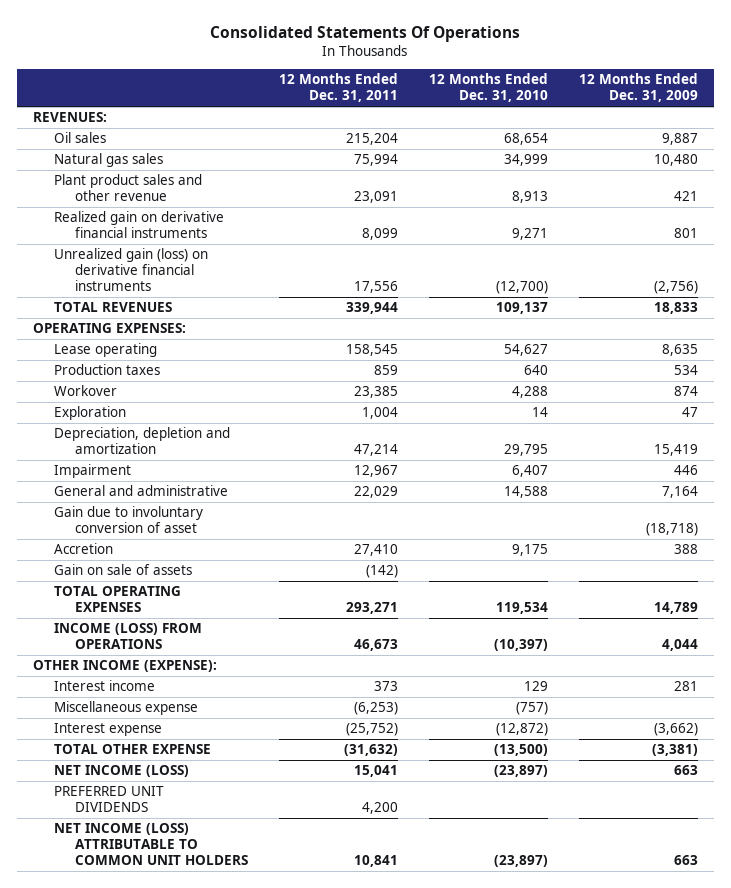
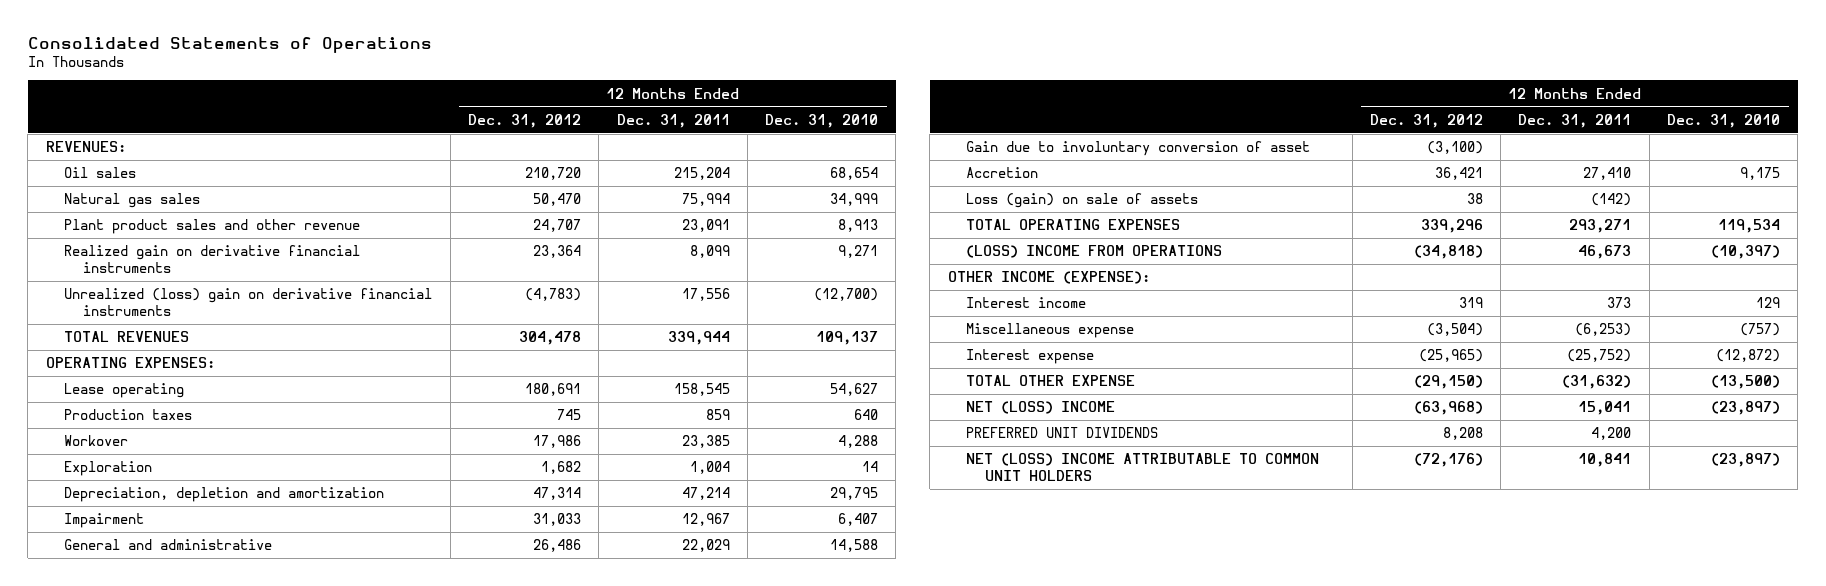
[210,25,521,42] Consolidated Statements Of Operations -> [27,36,432,53] Consolidated Statements of Operations
[579,73,699,103] 12 Months Ended Dec. 31, 2009 -> none
none -> [467,113,581,128] Dec. 31, 2012
[53,248,208,292] Unrealized gain (loss) on derivative financial instruments -> [64,288,433,316] Unrealized (loss) gain on derivative financial instruments
[53,564,192,576] Gain on sale of assets -> [966,193,1199,209] Loss (gain) on sale of assets
[53,623,202,650] INCOME (LOSS) FROM OPERATIONS -> [966,245,1223,259] (LOSS) INCOME FROM OPERATIONS
[53,765,189,778] NET INCOME (LOSS) -> [966,401,1116,415] NET (LOSS) INCOME
[53,823,248,866] NET INCOME (LOSS) ATTRIBUTABLE TO COMMON UNIT HOLDERS -> [966,453,1320,481] NET (LOSS) INCOME ATTRIBUTABLE TO COMMON UNIT HOLDERS

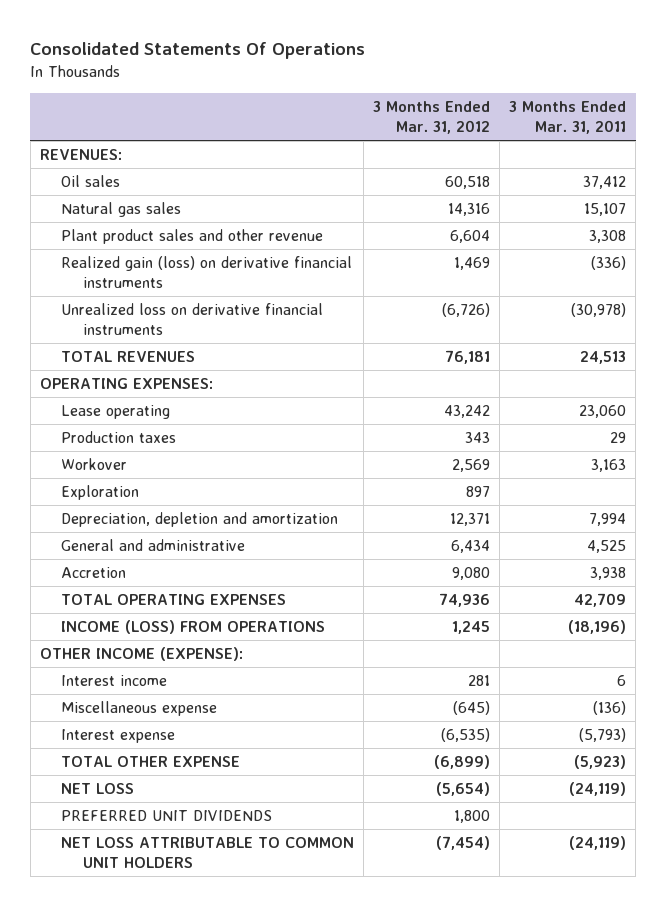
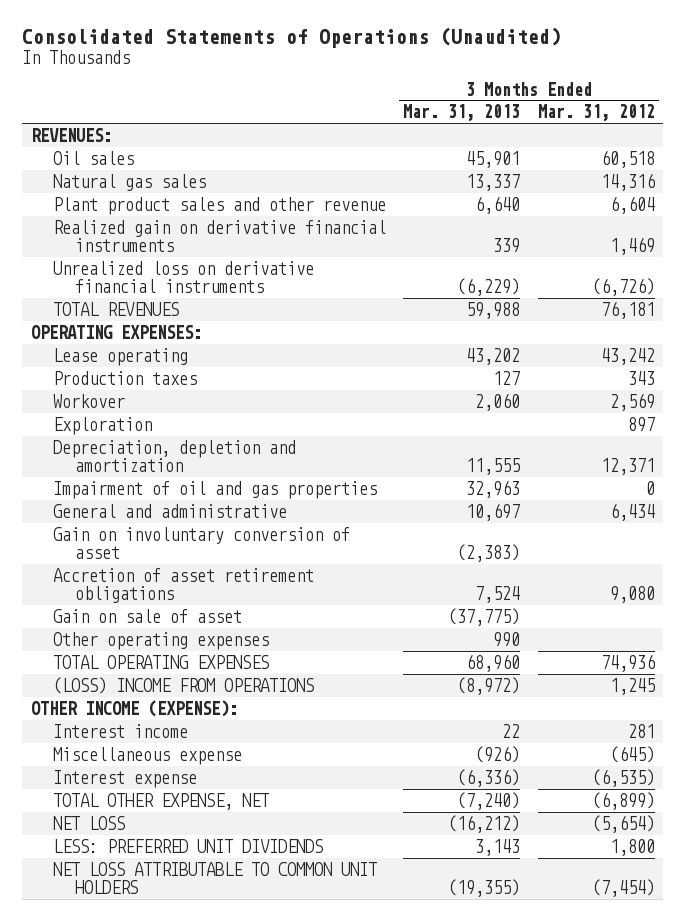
[30,42,366,60] Consolidated Statements Of Operations -> [22,27,562,49] Consolidated Statements of Operations (Unaudited)
[509,101,627,135] 3 Months Ended Mar. 31, 2011 -> none
none -> [403,104,521,122] Mar. 31, 2013
[61,256,353,289] Realized gain (loss) on derivative financial instruments -> [53,219,387,253] Realized gain on derivative financial instruments
none -> [53,480,378,499] Impairment of oil and gas properties
none -> [53,526,351,560] Gain on involuntary conversion of asset
[61,567,127,579] Accretion -> [53,567,315,604] Accretion of asset retirement obligations
none -> [53,608,243,623] Gain on sale of asset
none -> [53,631,270,650] Other operating expenses
[61,620,326,635] INCOME (LOSS) FROM OPERATIONS -> [53,676,315,694] (LOSS) INCOME FROM OPERATIONS
[61,756,241,768] TOTAL OTHER EXPENSE -> [53,792,270,810] TOTAL OTHER EXPENSE, NET
[61,810,273,822] PREFERRED UNIT DIVIDENDS -> [53,838,324,853] LESS: PREFERRED UNIT DIVIDENDS

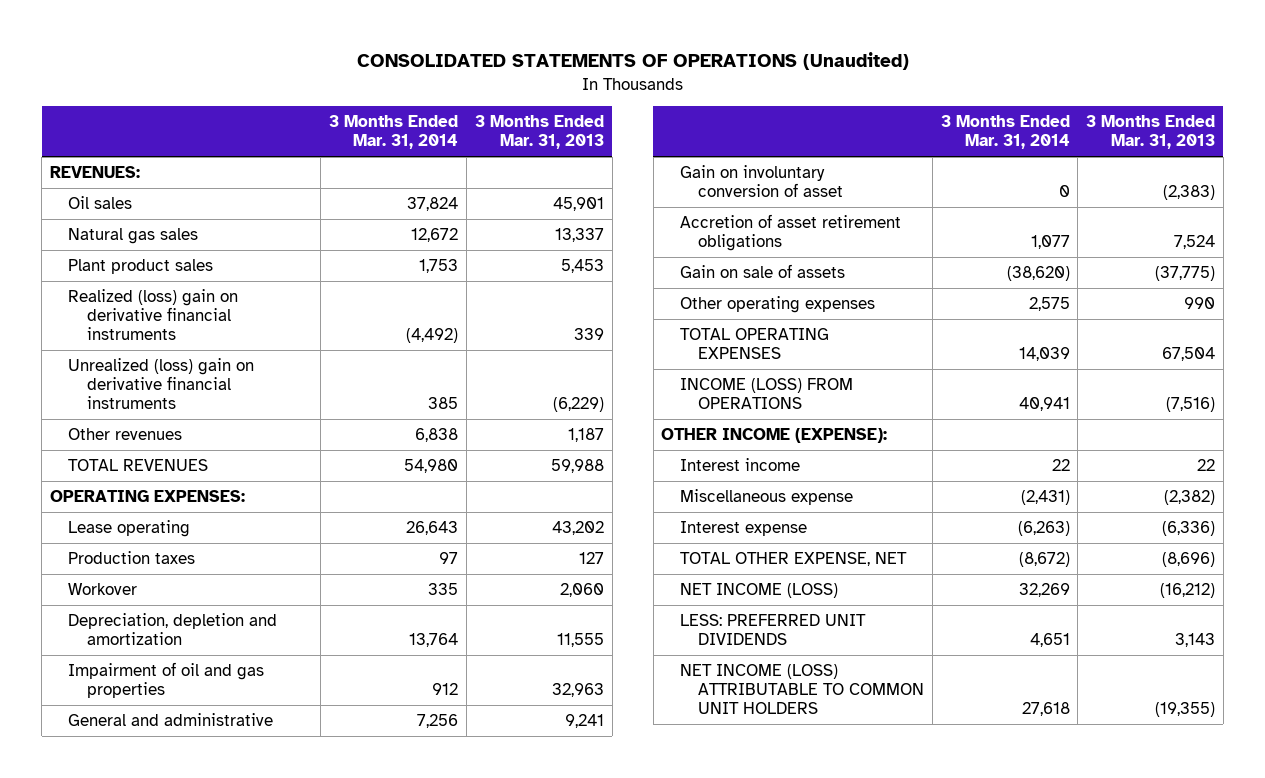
[22,27,562,49] Consolidated Statements of Operations (Unaudited) -> [356,52,909,71] CONSOLIDATED STATEMENTS OF OPERATIONS (Unaudited)
[537,104,655,122] Mar. 31, 2012 -> none
none -> [329,115,459,150] 3 Months Ended Mar. 31, 2014
[53,196,387,215] Plant product sales and other revenue -> [68,259,214,275] Plant product sales
[475,195,521,214] 6,640 -> [560,259,604,274] 5,453
[53,219,387,253] Realized gain on derivative financial instruments -> [68,289,239,341] Realized (loss) gain on derivative financial instruments
[53,260,315,294] Unrealized loss on derivative financial instruments -> [68,358,255,410] Unrealized (loss) gain on derivative financial instruments
none -> [68,428,183,441] Other revenues
[53,416,153,435] Exploration -> none
[466,502,521,521] 10,697 -> [564,714,604,729] 9,241
[53,608,243,623] Gain on sale of asset -> [679,264,845,279] Gain on sale of assets
[466,653,521,672] 68,960 -> [1162,347,1216,362] 67,504
[53,676,315,694] (LOSS) INCOME FROM OPERATIONS -> [679,378,853,410] INCOME (LOSS) FROM OPERATIONS
[457,676,521,695] (8,972) -> [1166,397,1216,413] (7,516)
[475,745,521,763] (926) -> [1164,490,1216,506] (2,382)
[457,791,521,810] (7,240) -> [1162,552,1216,568] (8,696)
[53,815,126,830] NET LOSS -> [679,583,838,599] NET INCOME (LOSS)
[53,861,378,895] NET LOSS ATTRIBUTABLE TO COMMON UNIT HOLDERS -> [679,664,925,715] NET INCOME (LOSS) ATTRIBUTABLE TO COMMON UNIT HOLDERS

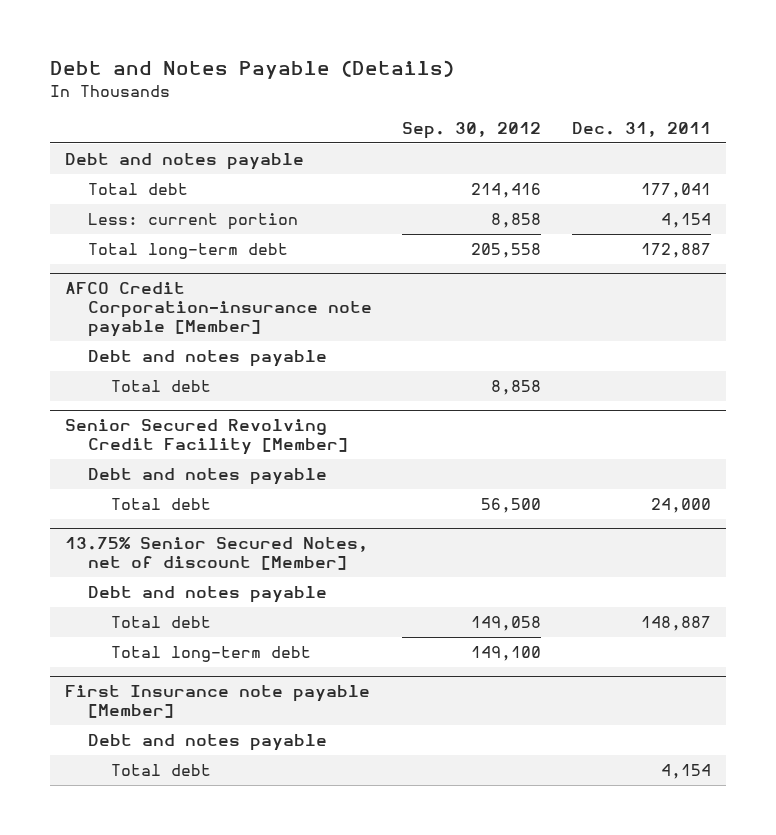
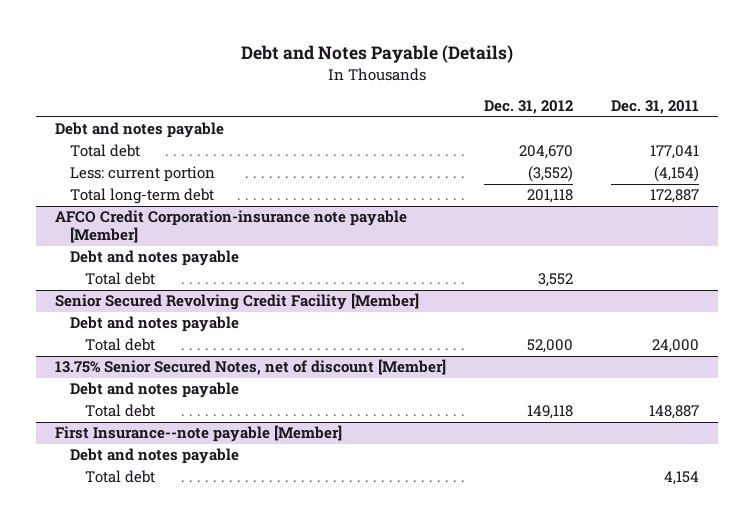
[402,121,542,139] Sep. 30, 2012 -> none
none -> [483,100,573,115] Dec. 31, 2012
[660,213,711,229] 4,154 -> [654,166,700,183] (4,154)
[111,646,312,663] Total long-term debt -> none
[64,685,370,719] First Insurance note payable [Member] -> [54,425,342,443] First Insurance--note payable [Member]

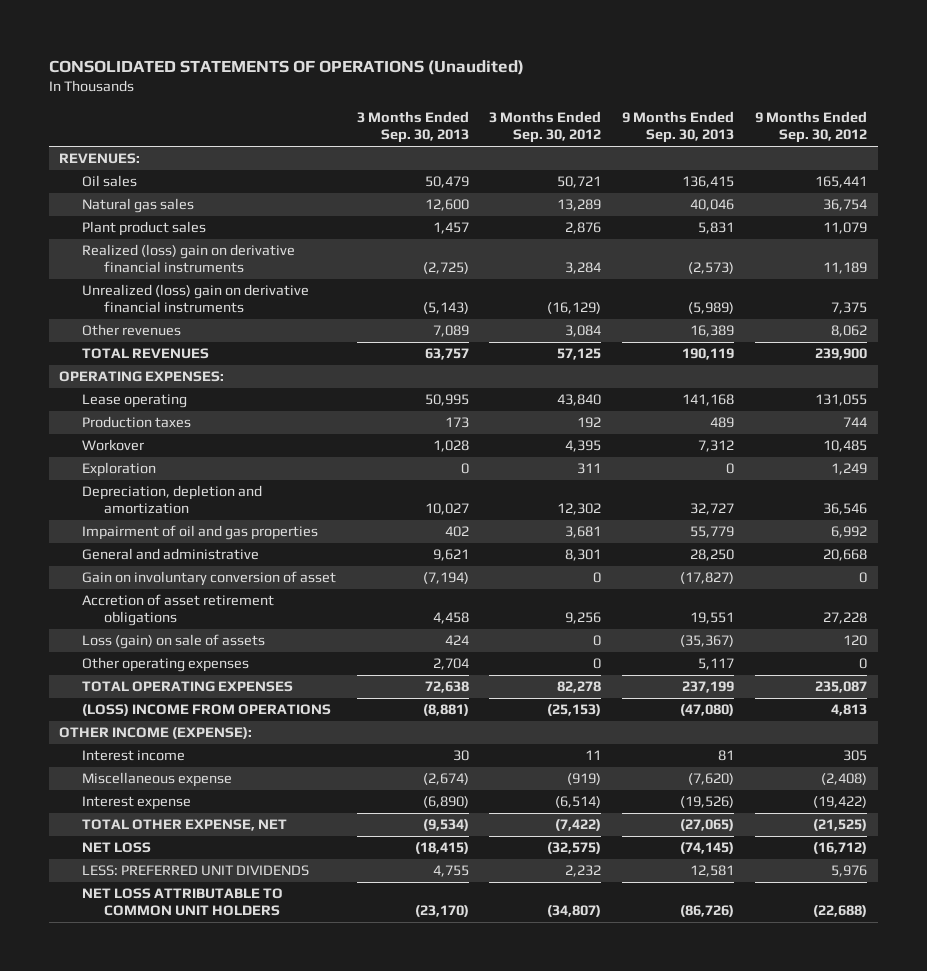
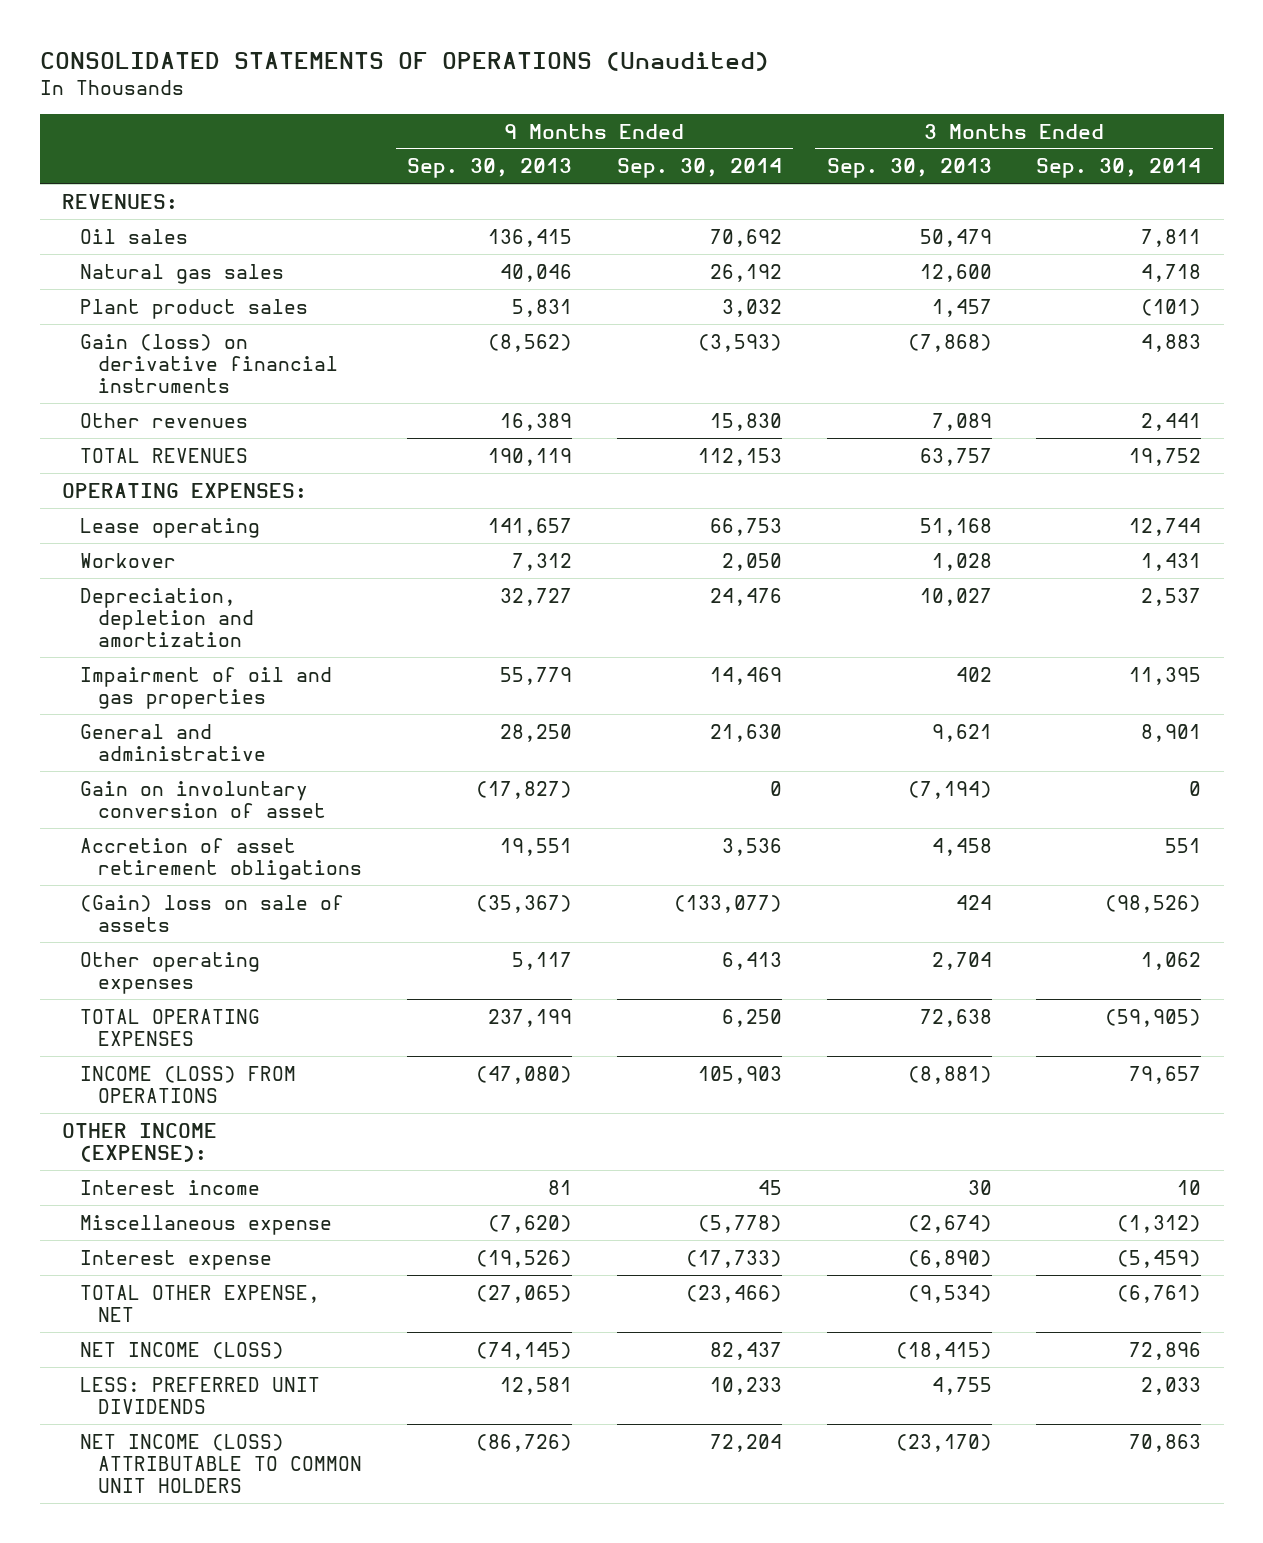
[489,111,602,144] 3 Months Ended Sep. 30, 2012 -> none
[755,111,868,144] 9 Months Ended Sep. 30, 2012 -> none
none -> [616,158,782,179] Sep. 30, 2014
none -> [1036,158,1202,179] Sep. 30, 2014
[81,284,309,314] Unrealized (loss) gain on derivative financial instruments -> none
[81,244,295,274] Realized (loss) gain on derivative financial instruments -> [80,333,339,394] Gain (loss) on derivative financial instruments
[422,262,469,275] (2,725) -> [907,333,992,352] (7,868)
[688,262,735,275] (2,573) -> [488,333,573,352] (8,562)
[81,416,191,429] Production taxes -> none
[424,394,469,407] 50,995 -> [919,517,992,536] 51,168
[682,394,735,407] 141,168 -> [488,517,573,536] 141,657
[81,462,156,478] Exploration -> none
[81,634,265,650] Loss (gain) on sale of assets -> [80,894,345,932] (Gain) loss on sale of assets
[81,704,331,717] (LOSS) INCOME FROM OPERATIONS -> [80,1065,297,1103] INCOME (LOSS) FROM OPERATIONS
[81,842,151,854] NET LOSS -> [80,1341,285,1359] NET INCOME (LOSS)
[81,888,283,917] NET LOSS ATTRIBUTABLE TO COMMON UNIT HOLDERS -> [80,1433,363,1494] NET INCOME (LOSS) ATTRIBUTABLE TO COMMON UNIT HOLDERS

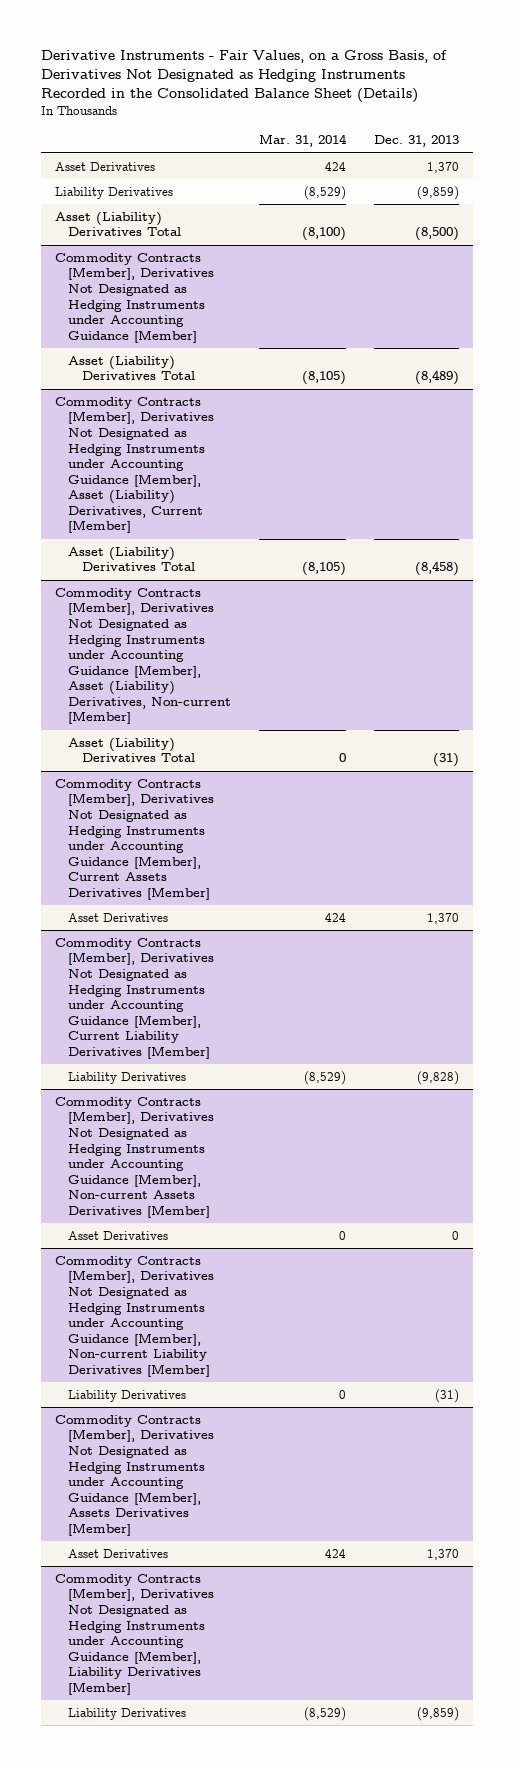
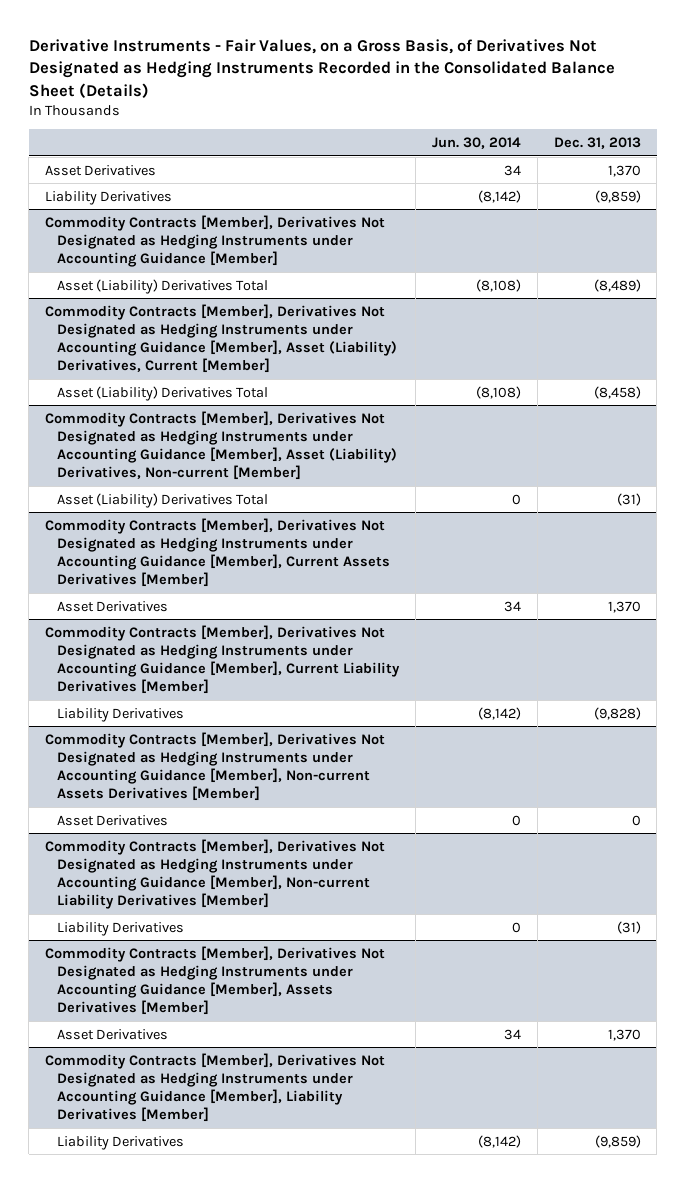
[259,134,348,148] Mar. 31, 2014 -> none
none -> [431,137,521,150] Jun. 30, 2014
[55,211,182,237] Asset (Liability) Derivatives Total -> none

